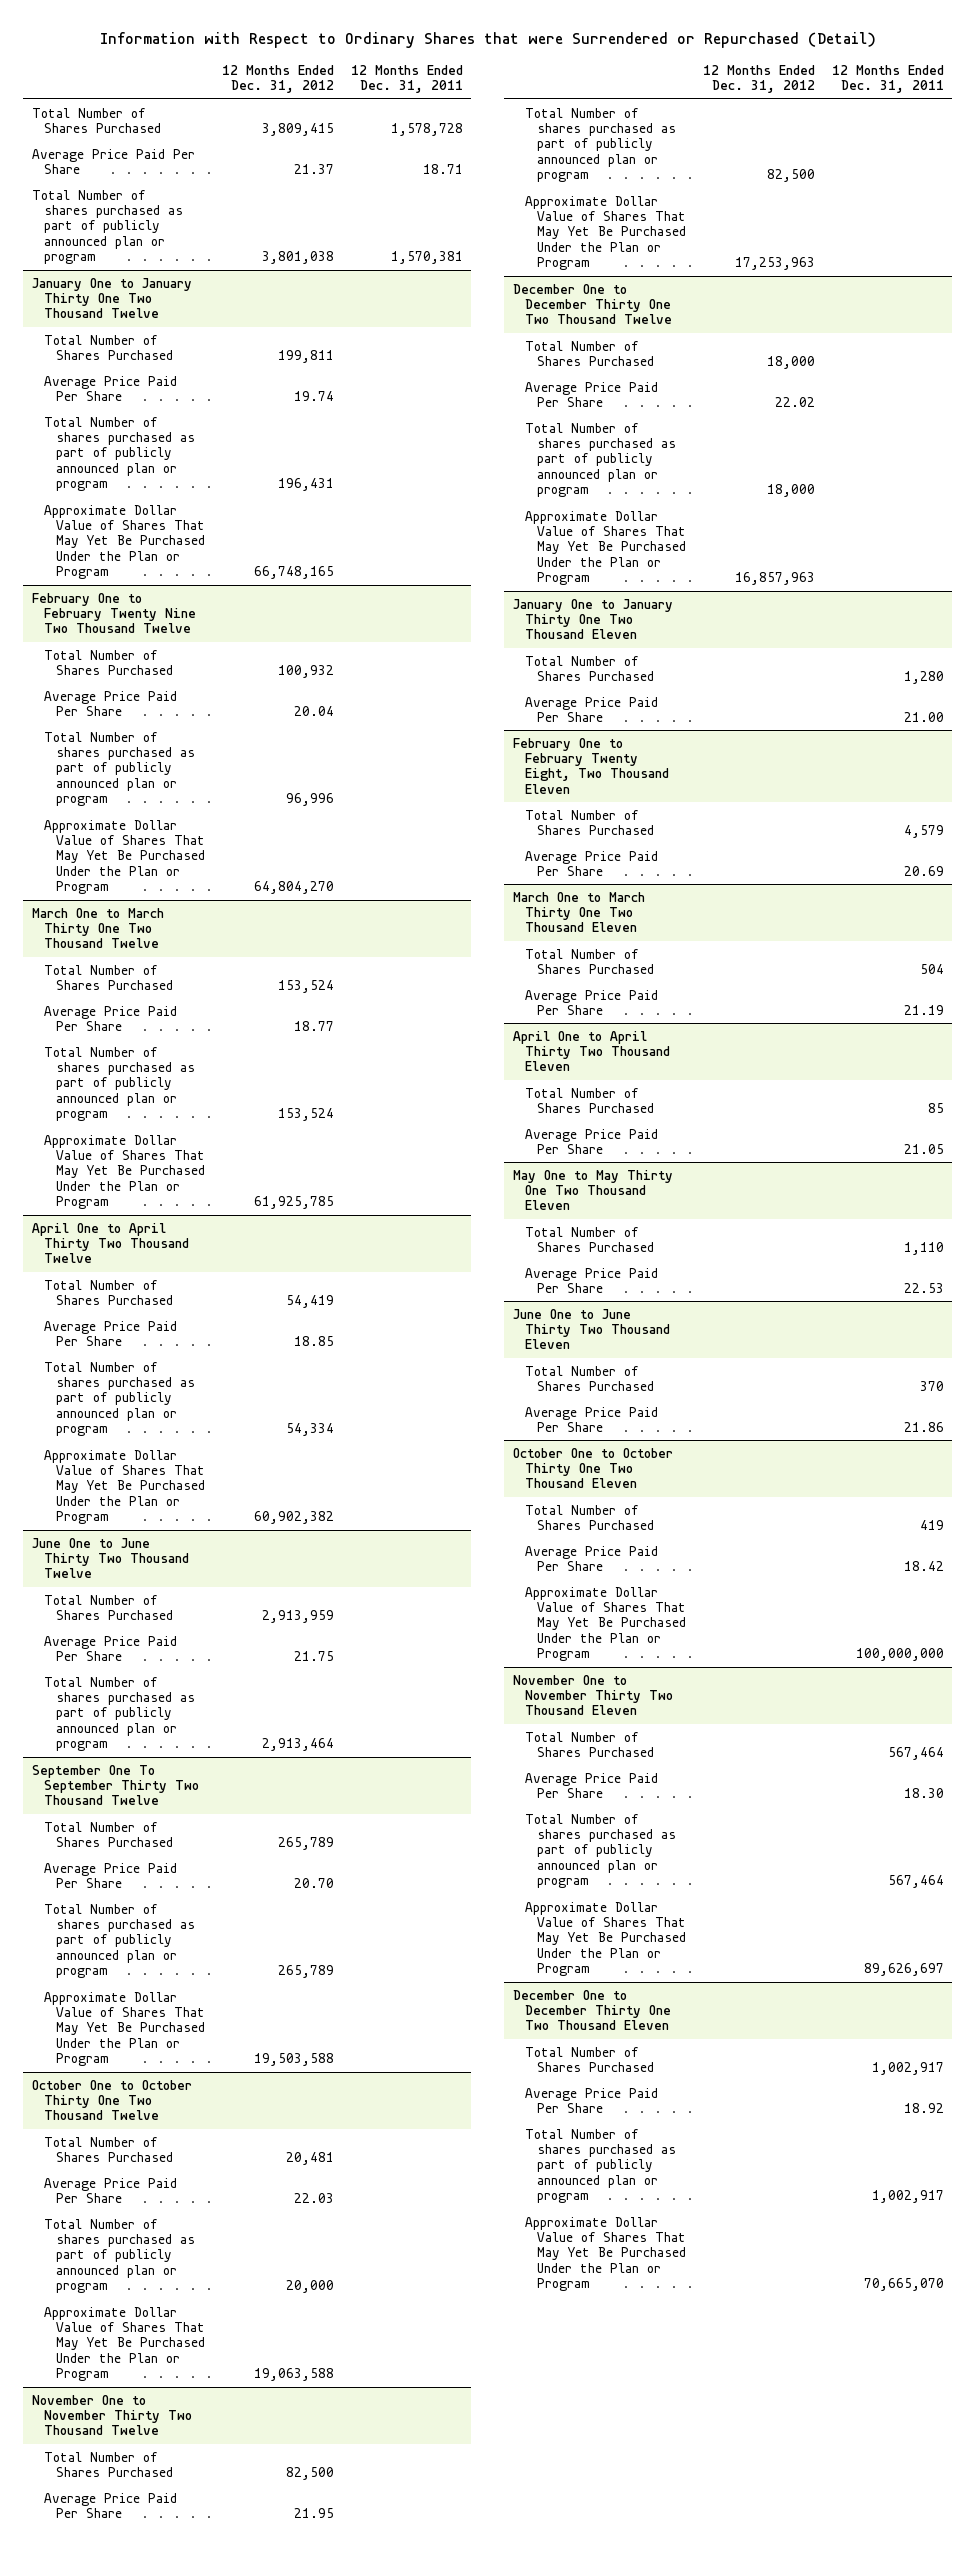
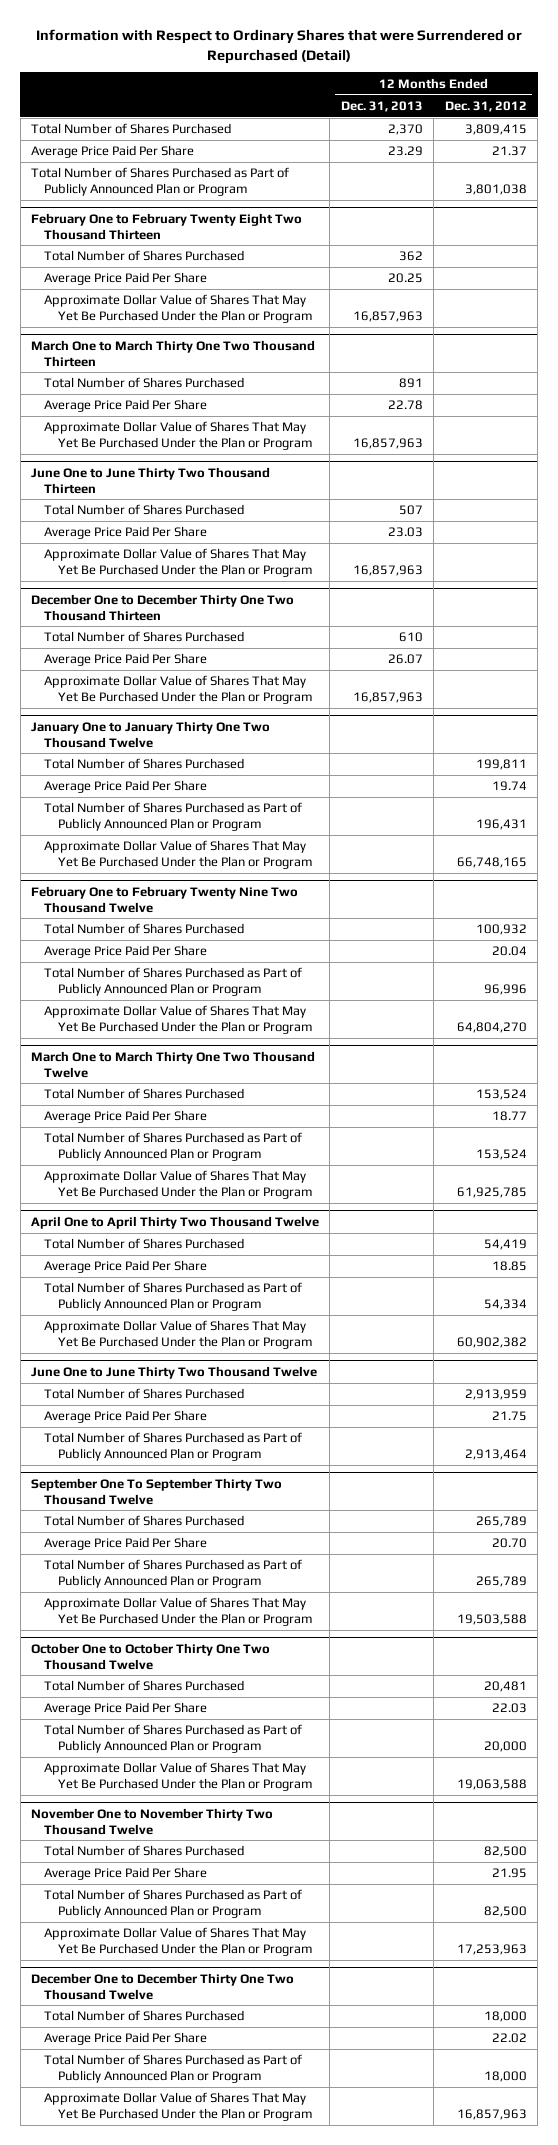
[350,64,463,94] 12 Months Ended Dec. 31, 2011 -> none
none -> [340,100,423,112] Dec. 31, 2013
[31,189,183,265] Total Number of shares purchased as part of publicly announced plan or program -> [31,167,290,196] Total Number of Shares Purchased as Part of Publicly Announced Plan or Program
none -> [31,212,303,240] February One to February Twenty Eight Two Thousand Thirteen
none -> [44,250,245,262] Total Number of Shares Purchased
none -> [44,272,208,286] Average Price Paid Per Share
none -> [44,294,313,323] Approximate Dollar Value of Shares That May Yet Be Purchased Under the Plan or Program
none -> [31,339,316,367] March One to March Thirty One Two Thousand Thirteen
none -> [44,377,245,389] Total Number of Shares Purchased
none -> [44,399,208,413] Average Price Paid Per Share
none -> [44,421,313,450] Approximate Dollar Value of Shares That May Yet Be Purchased Under the Plan or Program
none -> [31,466,271,494] June One to June Thirty Two Thousand Thirteen
none -> [44,504,245,516] Total Number of Shares Purchased
none -> [44,526,208,540] Average Price Paid Per Share
none -> [44,548,313,577] Approximate Dollar Value of Shares That May Yet Be Purchased Under the Plan or Program
none -> [31,593,295,621] December One to December Thirty One Two Thousand Thirteen
none -> [44,631,245,643] Total Number of Shares Purchased
none -> [44,653,208,667] Average Price Paid Per Share
none -> [44,675,313,704] Approximate Dollar Value of Shares That May Yet Be Purchased Under the Plan or Program
[43,416,195,492] Total Number of shares purchased as part of publicly announced plan or program -> [44,802,303,831] Total Number of Shares Purchased as Part of Publicly Announced Plan or Program
[43,731,195,807] Total Number of shares purchased as part of publicly announced plan or program -> [44,967,303,996] Total Number of Shares Purchased as Part of Publicly Announced Plan or Program
[43,1046,195,1122] Total Number of shares purchased as part of publicly announced plan or program -> [44,1132,303,1161] Total Number of Shares Purchased as Part of Publicly Announced Plan or Program
[43,1361,195,1437] Total Number of shares purchased as part of publicly announced plan or program -> [44,1282,303,1311] Total Number of Shares Purchased as Part of Publicly Announced Plan or Program
[43,1676,195,1752] Total Number of shares purchased as part of publicly announced plan or program -> [44,1432,303,1461] Total Number of Shares Purchased as Part of Publicly Announced Plan or Program
[43,1903,195,1979] Total Number of shares purchased as part of publicly announced plan or program -> [44,1559,303,1588] Total Number of Shares Purchased as Part of Publicly Announced Plan or Program
[43,2218,195,2294] Total Number of shares purchased as part of publicly announced plan or program -> [44,1724,303,1753] Total Number of Shares Purchased as Part of Publicly Announced Plan or Program
[524,107,676,183] Total Number of shares purchased as part of publicly announced plan or program -> [44,1889,303,1918] Total Number of Shares Purchased as Part of Publicly Announced Plan or Program
[524,422,676,498] Total Number of shares purchased as part of publicly announced plan or program -> [44,2054,303,2083] Total Number of Shares Purchased as Part of Publicly Announced Plan or Program
[512,598,673,640] January One to January Thirty One Two Thousand Eleven -> none
[524,655,654,681] Total Number of Shares Purchased -> none
[524,696,658,722] Average Price Paid Per Share -> none
[512,737,669,794] February One to February Twenty Eight, Two Thousand Eleven -> none
[524,809,654,835] Total Number of Shares Purchased -> none
[524,850,658,876] Average Price Paid Per Share -> none
[512,891,645,933] March One to March Thirty One Two Thousand Eleven -> none
[524,948,654,974] Total Number of Shares Purchased -> none
[524,989,658,1015] Average Price Paid Per Share -> none
[512,1030,670,1072] April One to April Thirty Two Thousand Eleven -> none
[524,1087,654,1113] Total Number of Shares Purchased -> none
[524,1128,658,1154] Average Price Paid Per Share -> none
[512,1169,673,1211] May One to May Thirty One Two Thousand Eleven -> none
[524,1226,654,1252] Total Number of Shares Purchased -> none
[524,1267,658,1293] Average Price Paid Per Share -> none
[512,1308,670,1350] June One to June Thirty Two Thousand Eleven -> none
[524,1365,654,1391] Total Number of Shares Purchased -> none
[524,1406,658,1432] Average Price Paid Per Share -> none
[512,1447,673,1489] October One to October Thirty One Two Thousand Eleven -> none
[524,1504,654,1530] Total Number of Shares Purchased -> none
[524,1545,658,1571] Average Price Paid Per Share -> none
[524,1586,686,1662] Approximate Dollar Value of Shares That May Yet Be Purchased Under the Plan or Program -> none
[512,1674,673,1716] November One to November Thirty Two Thousand Eleven -> none
[524,1731,654,1757] Total Number of Shares Purchased -> none
[524,1772,658,1798] Average Price Paid Per Share -> none
[524,1813,676,1889] Total Number of shares purchased as part of publicly announced plan or program -> none
[524,1901,686,1977] Approximate Dollar Value of Shares That May Yet Be Purchased Under the Plan or Program -> none
[512,1989,671,2031] December One to December Thirty One Two Thousand Eleven -> none
[524,2046,654,2072] Total Number of Shares Purchased -> none
[524,2087,658,2113] Average Price Paid Per Share -> none
[524,2128,676,2204] Total Number of shares purchased as part of publicly announced plan or program -> none
[524,2216,686,2292] Approximate Dollar Value of Shares That May Yet Be Purchased Under the Plan or Program -> none

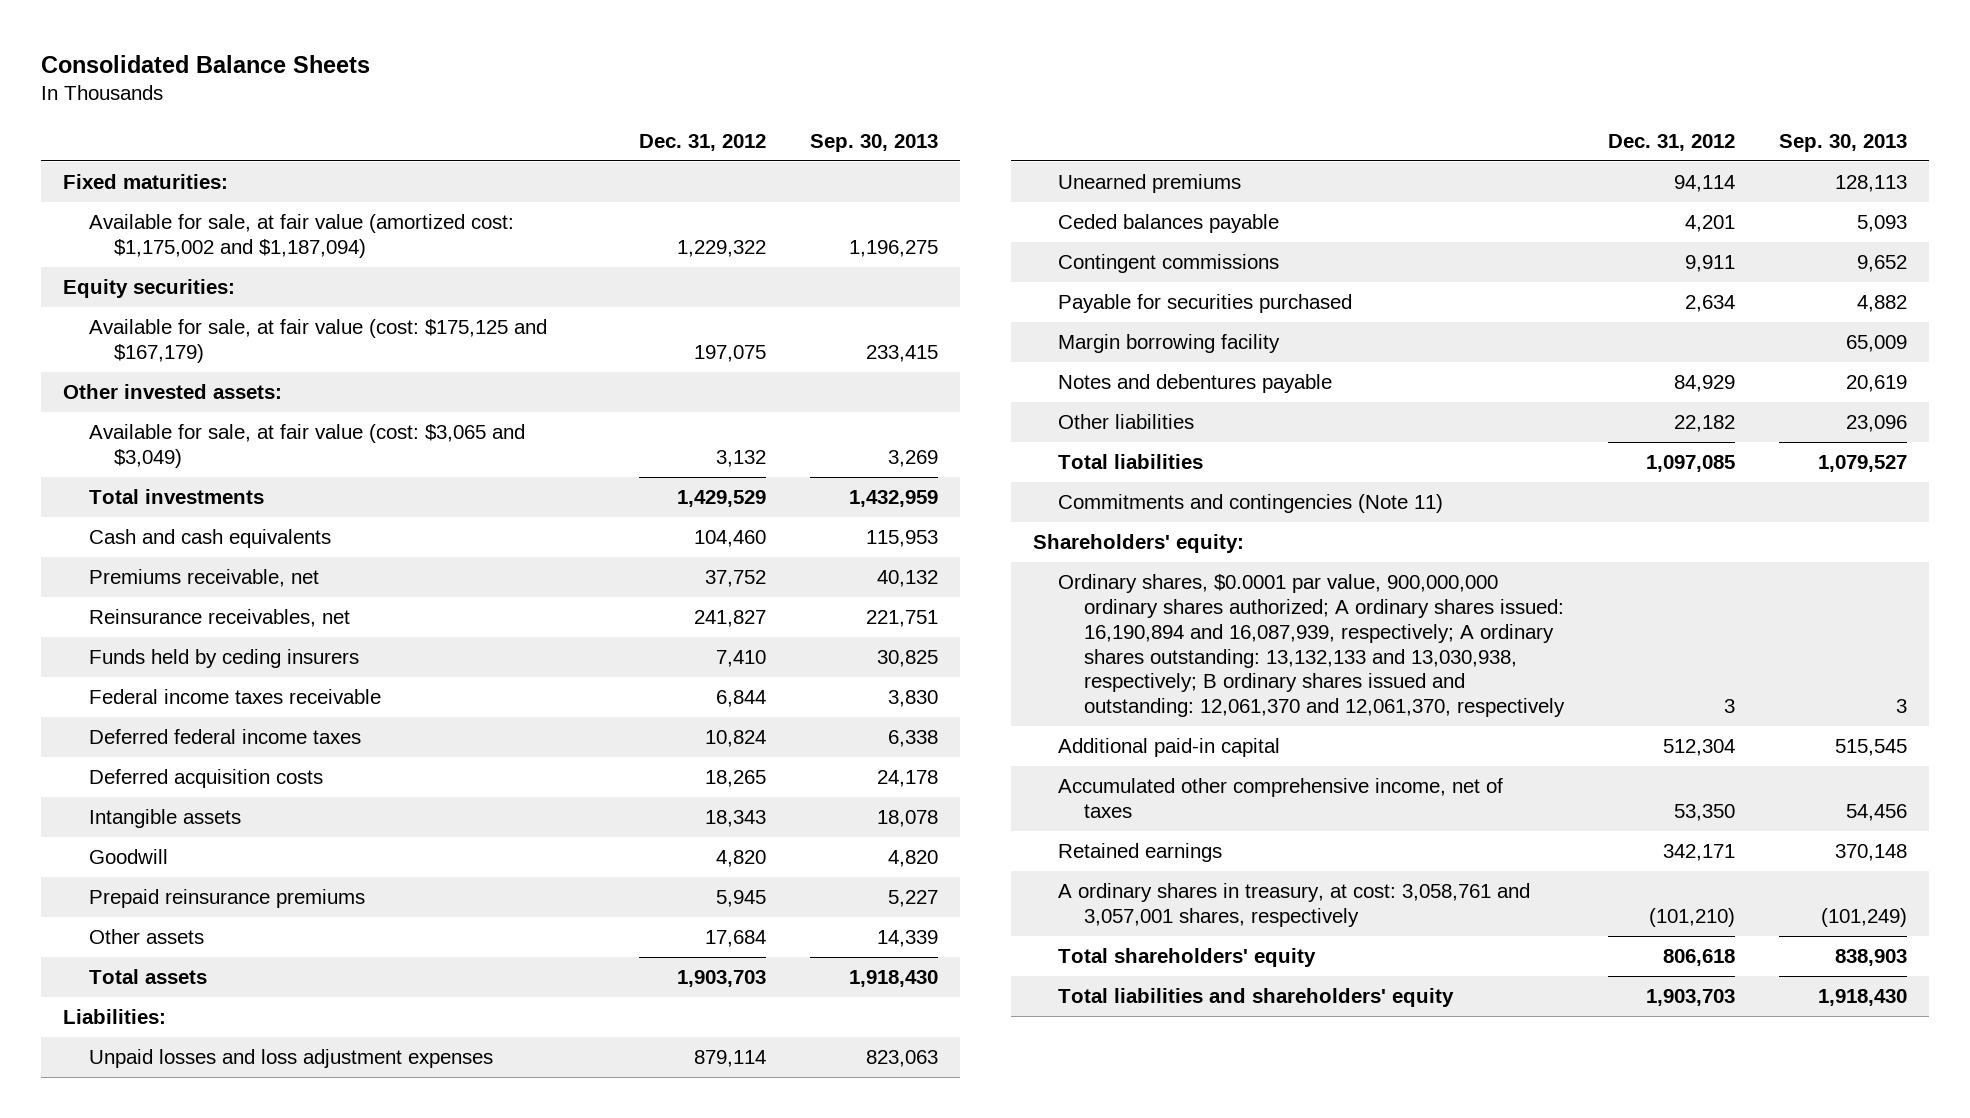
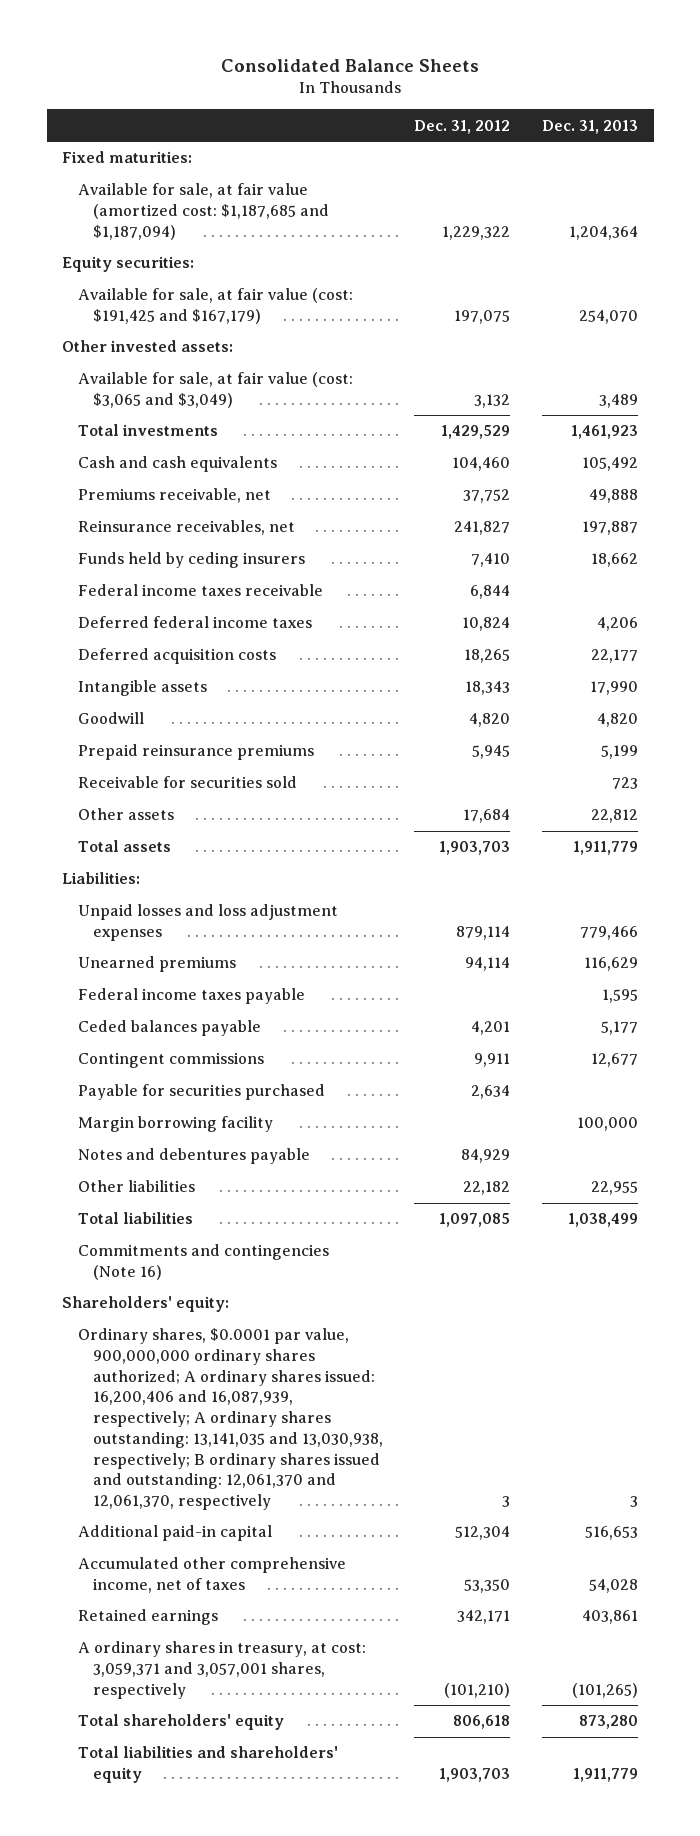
[809,133,938,152] Sep. 30, 2013 -> none
none -> [541,119,638,134] Dec. 31, 2013
[88,214,514,258] Available for sale, at fair value (amortized cost: $1,175,002 and $1,187,094) -> [77,183,329,240] Available for sale, at fair value (amortized cost: $1,187,685 and $1,187,094)
[88,319,547,363] Available for sale, at fair value (cost: $175,125 and $167,179) -> [77,288,353,325] Available for sale, at fair value (cost: $191,425 and $167,179)
none -> [77,776,297,789] Receivable for securities sold
none -> [77,988,305,1005] Federal income taxes payable
[1058,494,1444,514] Commitments and contingencies (Note 11) -> [77,1244,329,1281] Commitments and contingencies (Note 16)
[1058,574,1565,718] Ordinary shares, $0.0001 par value, 900,000,000 ordinary shares authorized; A ordinary shares issued: 16,190,894 and 16,087,939, respectively; A ordinary shares outstanding: 13,132,133 and 13,030,938, respectively; B ordinary shares issued and outstanding: 12,061,370 and 12,061,370, respectively -> [77,1328,383,1510] Ordinary shares, $0.0001 par value, 900,000,000 ordinary shares authorized; A ordinary shares issued: 16,200,406 and 16,087,939, respectively; A ordinary shares outstanding: 13,141,035 and 13,030,938, respectively; B ordinary shares issued and outstanding: 12,061,370 and 12,061,370, respectively
[1058,883,1531,927] A ordinary shares in treasury, at cost: 3,058,761 and 3,057,001 shares, respectively -> [77,1641,366,1699] A ordinary shares in treasury, at cost: 3,059,371 and 3,057,001 shares, respectively

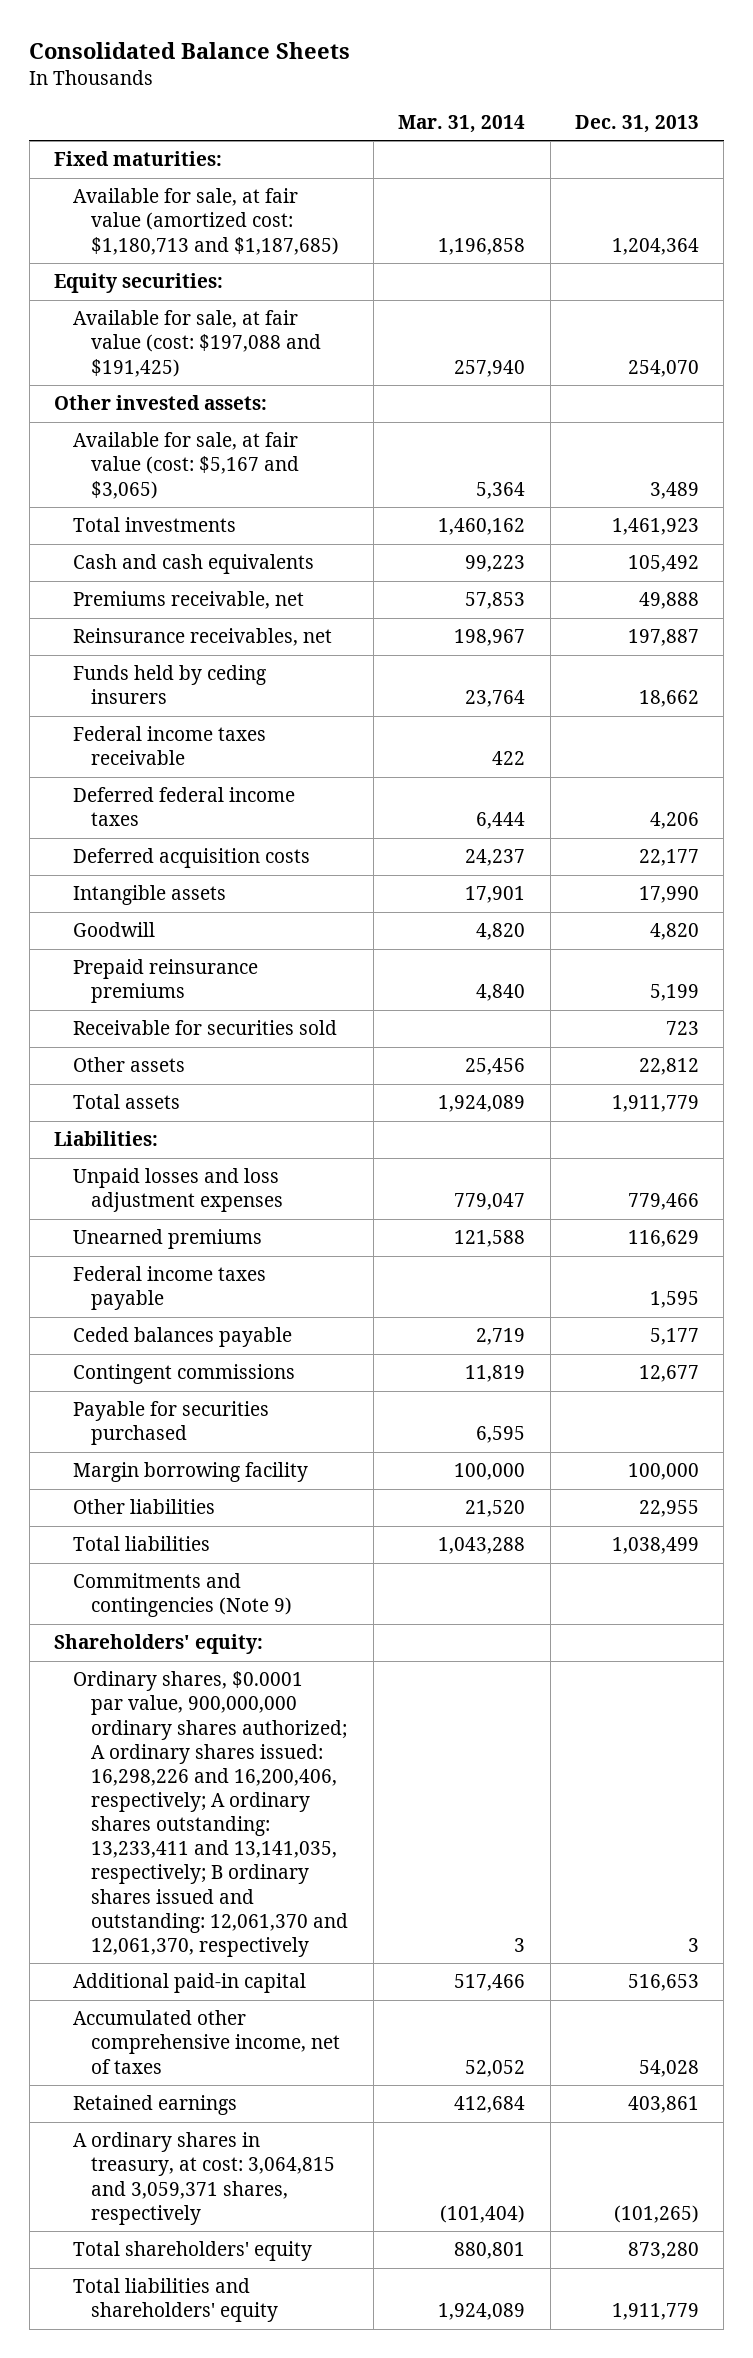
[414,119,511,134] Dec. 31, 2012 -> none
none -> [398,114,526,133] Mar. 31, 2014
[77,183,329,240] Available for sale, at fair value (amortized cost: $1,187,685 and $1,187,094) -> [72,188,340,255] Available for sale, at fair value (amortized cost: $1,180,713 and $1,187,685)
[77,288,353,325] Available for sale, at fair value (cost: $191,425 and $167,179) -> [72,310,322,377] Available for sale, at fair value (cost: $197,088 and $191,425)
[77,372,353,409] Available for sale, at fair value (cost: $3,065 and $3,049) -> [72,432,300,499] Available for sale, at fair value (cost: $5,167 and $3,065)
[77,1148,310,1165] Notes and debentures payable -> none
[77,1244,329,1281] Commitments and contingencies (Note 16) -> [72,1573,293,1618] Commitments and contingencies (Note 9)
[77,1328,383,1510] Ordinary shares, $0.0001 par value, 900,000,000 ordinary shares authorized; A ordinary shares issued: 16,200,406 and 16,087,939, respectively; A ordinary shares outstanding: 13,141,035 and 13,030,938, respectively; B ordinary shares issued and outstanding: 12,061,370 and 12,061,370, respectively -> [72,1671,349,1957] Ordinary shares, $0.0001 par value, 900,000,000 ordinary shares authorized; A ordinary shares issued: 16,298,226 and 16,200,406, respectively; A ordinary shares outstanding: 13,233,411 and 13,141,035, respectively; B ordinary shares issued and outstanding: 12,061,370 and 12,061,370, respectively
[77,1641,366,1699] A ordinary shares in treasury, at cost: 3,059,371 and 3,057,001 shares, respectively -> [72,2132,336,2225] A ordinary shares in treasury, at cost: 3,064,815 and 3,059,371 shares, respectively

